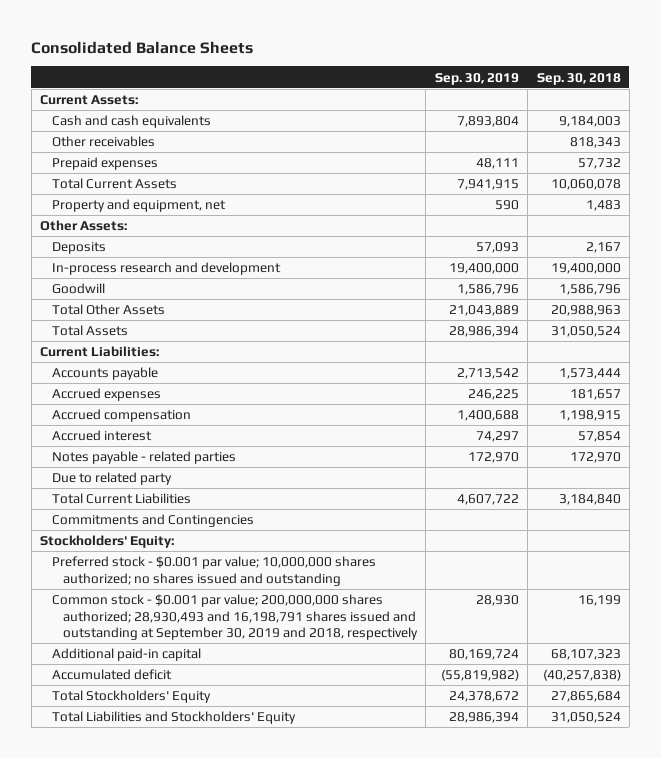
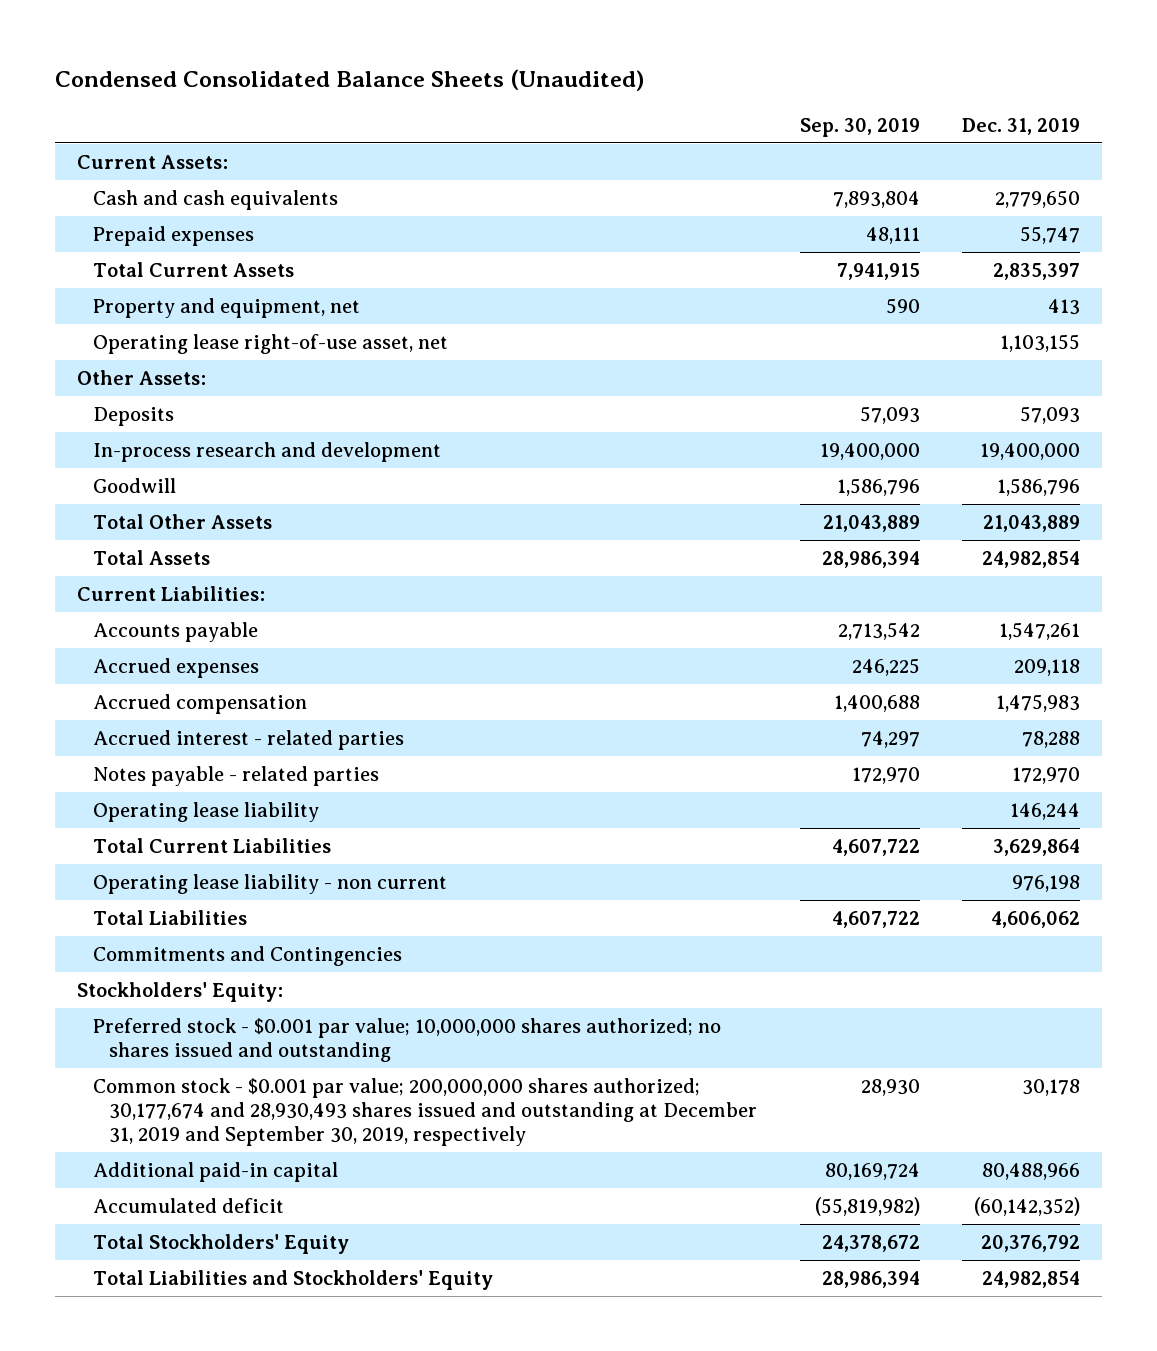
[31,40,254,54] Consolidated Balance Sheets -> [55,68,645,91] Condensed Consolidated Balance Sheets (Unaudited)
[536,72,621,85] Sep. 30, 2018 -> none
none -> [962,117,1081,135] Dec. 31, 2019
[51,136,155,148] Other receivables -> none
none -> [92,333,448,354] Operating lease right-of-use asset, net
[51,430,152,442] Accrued interest -> [92,729,404,750] Accrued interest - related parties
[51,472,172,486] Due to related party -> none
none -> [92,801,319,822] Operating lease liability
none -> [92,873,447,894] Operating lease liability - non current
none -> [92,909,247,925] Total Liabilities
[51,594,418,640] Common stock - $0.001 par value; 200,000,000 shares authorized; 28,930,493 and 16,198,791 shares issued and outstanding at September 30, 2019 and 2018, respectively -> [92,1077,757,1146] Common stock - $0.001 par value; 200,000,000 shares authorized; 30,177,674 and 28,930,493 shares issued and outstanding at December 31, 2019 and September 30, 2019, respectively

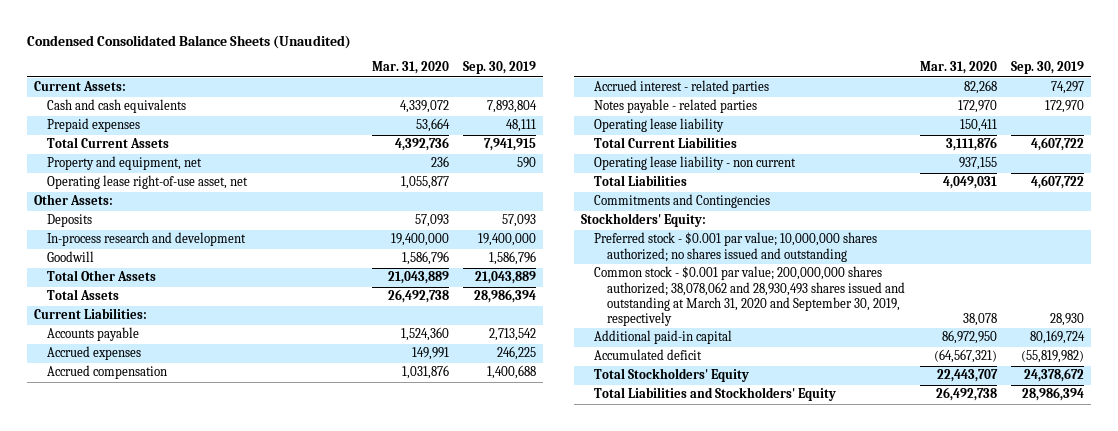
[962,117,1081,135] Dec. 31, 2019 -> none
none -> [371,61,449,75] Mar. 31, 2020
[92,1077,757,1146] Common stock - $0.001 par value; 200,000,000 shares authorized; 30,177,674 and 28,930,493 shares issued and outstanding at December 31, 2019 and September 30, 2019, respectively -> [594,266,906,326] Common stock - $0.001 par value; 200,000,000 shares authorized; 38,078,062 and 28,930,493 shares issued and outstanding at March 31, 2020 and September 30, 2019, respectively

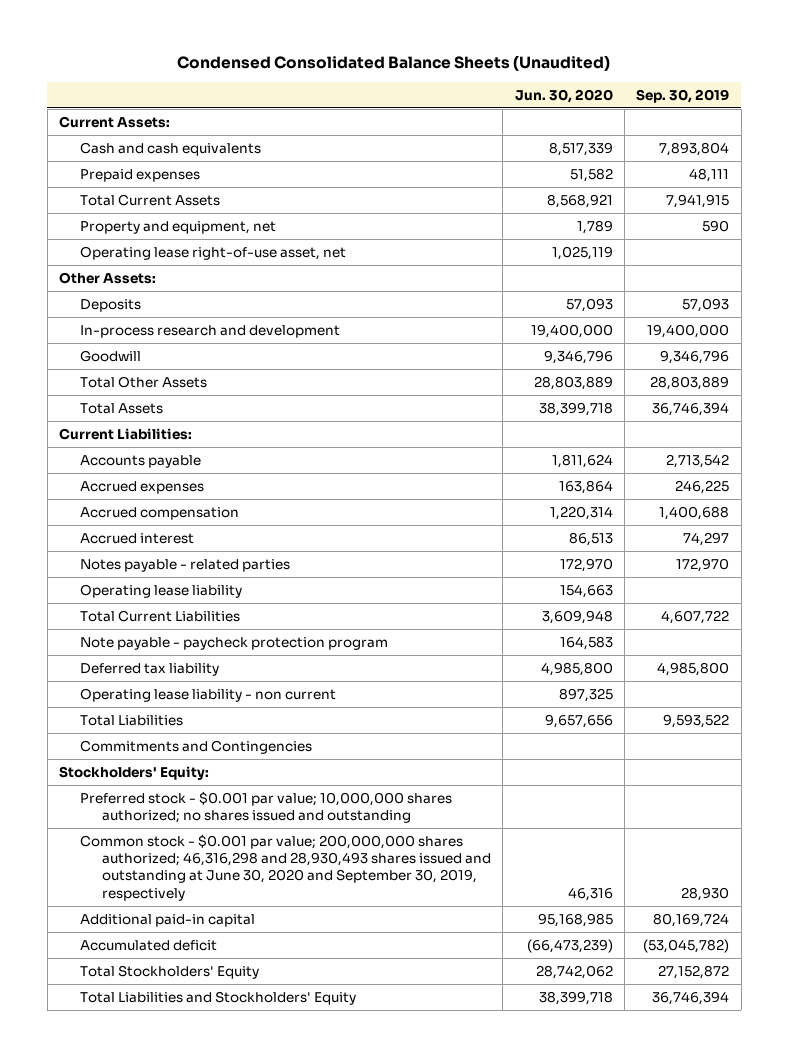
[371,61,449,75] Mar. 31, 2020 -> none
none -> [514,88,613,103] Jun. 30, 2020
[489,251,537,266] 1,586,796 -> [660,349,730,364] 9,346,796
[475,271,537,285] 21,043,889 -> [650,375,730,390] 28,803,889
[474,289,537,304] 28,986,394 -> [652,401,730,416] 36,746,394
[594,80,770,95] Accrued interest - related parties -> [80,532,195,544] Accrued interest
none -> [80,636,389,650] Note payable - paycheck protection program
none -> [80,662,220,676] Deferred tax liability
[1030,175,1084,190] 4,607,722 -> [663,713,730,728] 9,593,522
[594,266,906,326] Common stock - $0.001 par value; 200,000,000 shares authorized; 38,078,062 and 28,930,493 shares issued and outstanding at March 31, 2020 and September 30, 2019, respectively -> [80,833,491,901] Common stock - $0.001 par value; 200,000,000 shares authorized; 46,316,298 and 28,930,493 shares issued and outstanding at June 30, 2020 and September 30, 2019, respectively
[1020,350,1084,364] (55,819,982) -> [643,938,730,953] (53,045,782)
[1023,368,1084,383] 24,378,672 -> [658,964,730,979] 27,152,872
[1021,387,1084,402] 28,986,394 -> [652,990,730,1005] 36,746,394

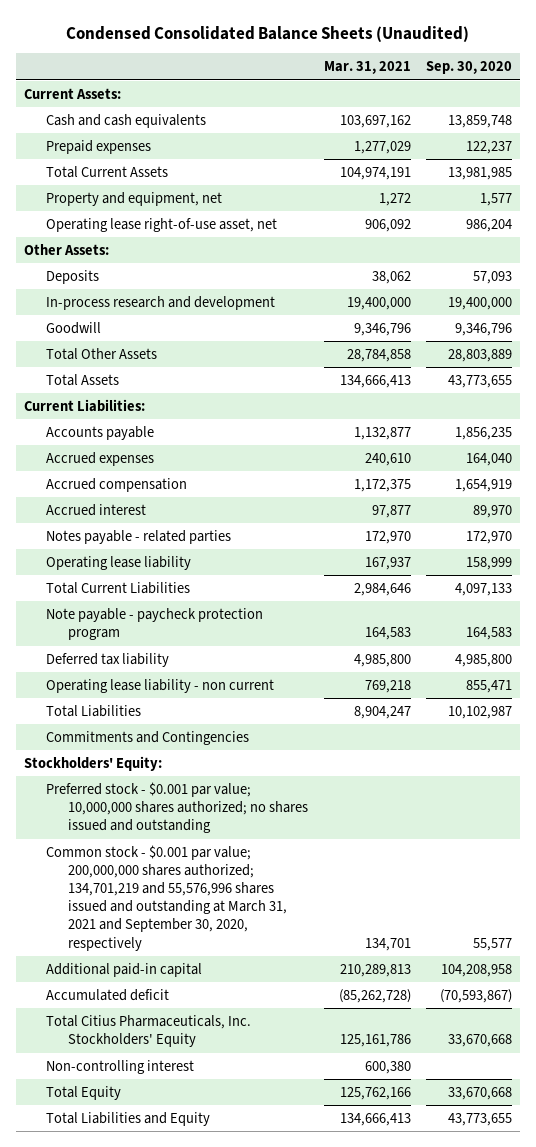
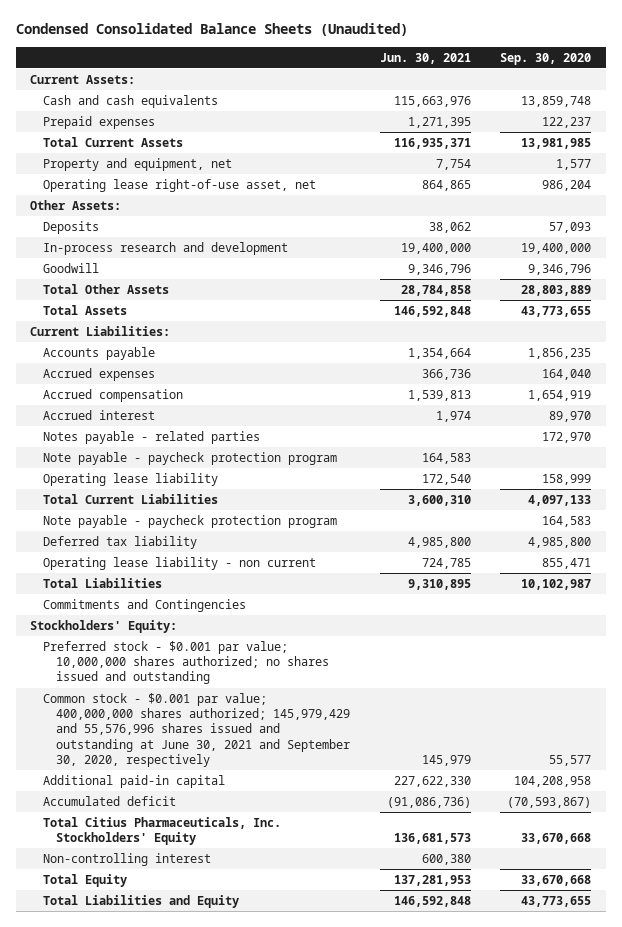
[323,61,411,75] Mar. 31, 2021 -> none
none -> [379,52,471,64] Jun. 30, 2021
none -> [43,452,338,466] Note payable - paycheck protection program
[46,845,288,951] Common stock - $0.001 par value; 200,000,000 shares authorized; 134,701,219 and 55,576,996 shares issued and outstanding at March 31, 2021 and September 30, 2020, respectively -> [43,693,351,767] Common stock - $0.001 par value; 400,000,000 shares authorized; 145,979,429 and 55,576,996 shares issued and outstanding at June 30, 2021 and September 30, 2020, respectively

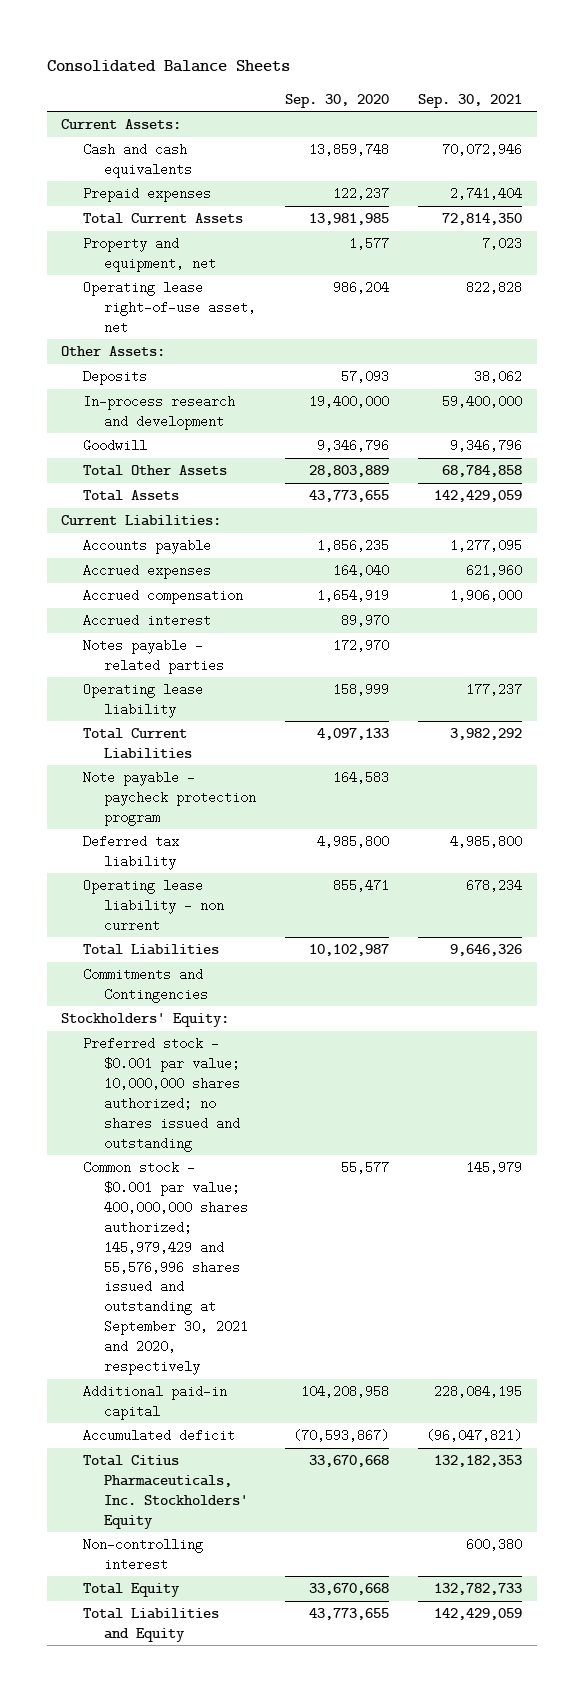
[15,23,408,37] Condensed Consolidated Balance Sheets (Unaudited) -> [46,60,290,73] Consolidated Balance Sheets
[379,52,471,64] Jun. 30, 2021 -> none
none -> [418,93,523,108] Sep. 30, 2021
[43,452,338,466] Note payable - paycheck protection program -> none
[43,693,351,767] Common stock - $0.001 par value; 400,000,000 shares authorized; 145,979,429 and 55,576,996 shares issued and outstanding at June 30, 2021 and September 30, 2020, respectively -> [82,1161,249,1376] Common stock - $0.001 par value; 400,000,000 shares authorized; 145,979,429 and 55,576,996 shares issued and outstanding at September 30, 2021 and 2020, respectively

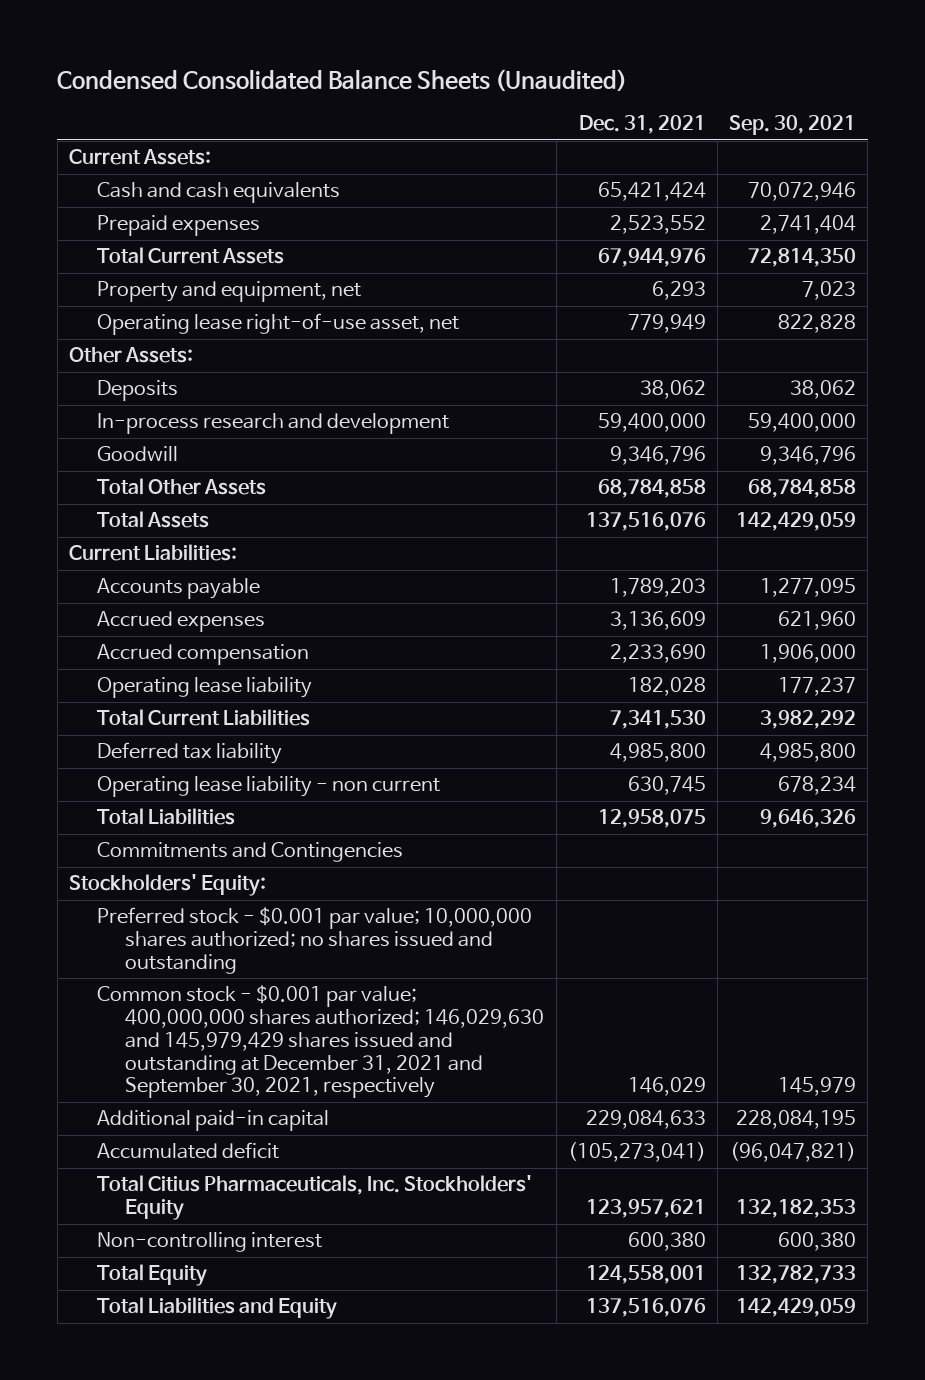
[46,60,290,73] Consolidated Balance Sheets -> [57,68,628,92] Condensed Consolidated Balance Sheets (Unaudited)
[285,93,390,108] Sep. 30, 2020 -> none
none -> [578,115,706,135] Dec. 31, 2021
[82,614,211,628] Accrued interest -> none
[82,639,225,674] Notes payable - related parties -> none
[82,771,257,826] Note payable - paycheck protection program -> none
[82,1161,249,1376] Common stock - $0.001 par value; 400,000,000 shares authorized; 145,979,429 and 55,576,996 shares issued and outstanding at September 30, 2021 and 2020, respectively -> [97,985,545,1099] Common stock - $0.001 par value; 400,000,000 shares authorized; 146,029,630 and 145,979,429 shares issued and outstanding at December 31, 2021 and September 30, 2021, respectively

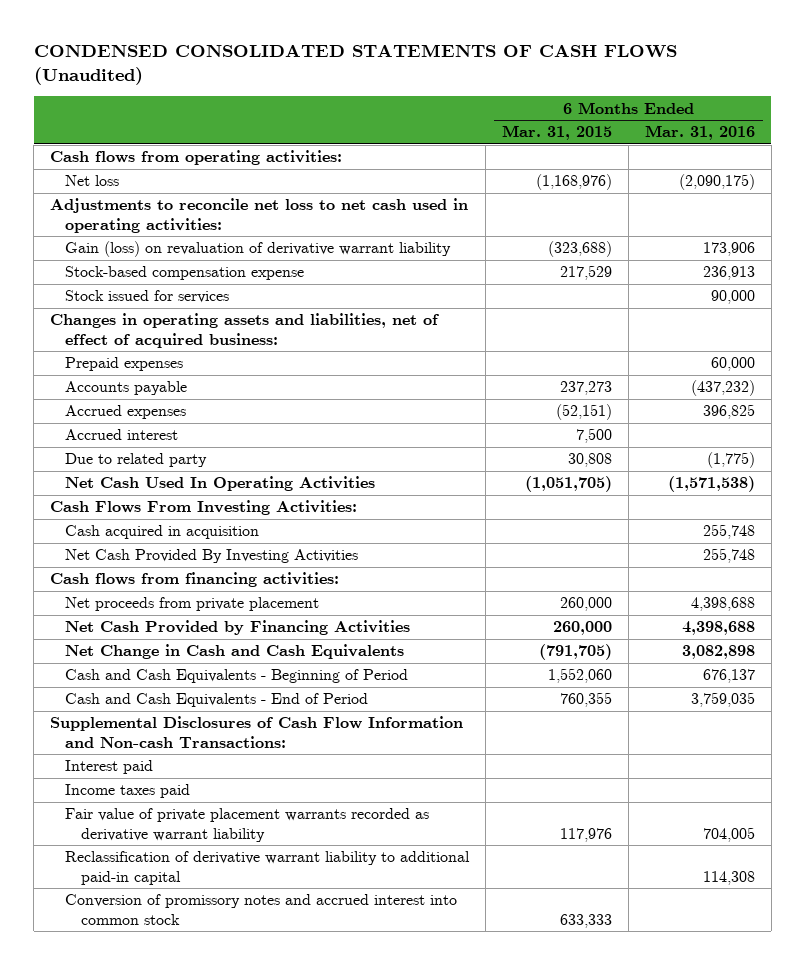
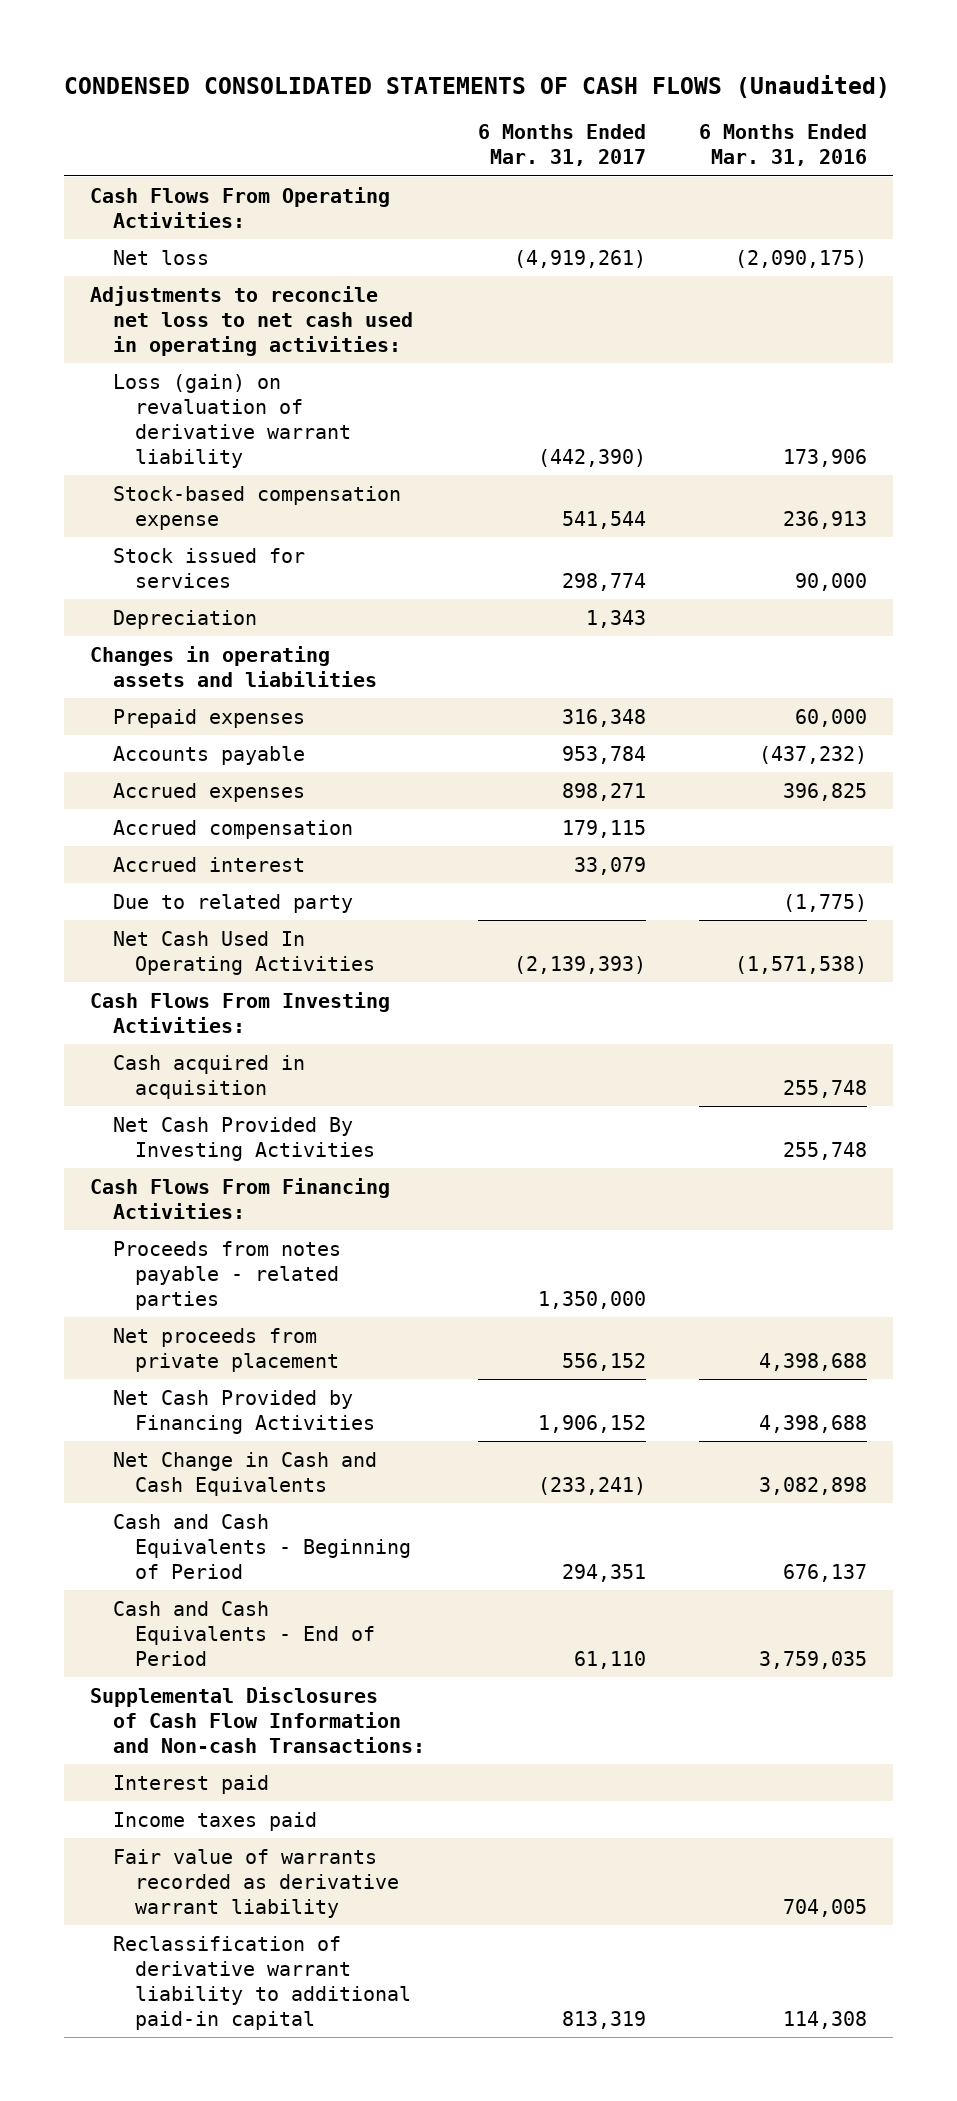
[502,125,613,141] Mar. 31, 2015 -> none
none -> [477,124,646,167] 6 Months Ended Mar. 31, 2017
[50,150,343,166] Cash flows from operating activities: -> [90,186,391,228] Cash Flows From Operating Activities:
[65,241,452,258] Gain (loss) on revaluation of derivative warrant liability -> [112,373,352,468] Loss (gain) on revaluation of derivative warrant liability
none -> [112,609,257,629] Depreciation
[50,313,440,348] Changes in operating assets and liabilities, net of effect of acquired business: -> [90,645,377,687] Changes in operating assets and liabilities
none -> [112,819,353,839] Accrued compensation
[50,572,340,588] Cash flows from financing activities: -> [90,1177,391,1219] Cash Flows From Financing Activities:
none -> [112,1240,341,1310] Proceeds from notes payable - related parties
[65,808,430,842] Fair value of private placement warrants recorded as derivative warrant liability -> [112,1848,400,1918] Fair value of warrants recorded as derivative warrant liability
[65,894,458,925] Conversion of promissory notes and accrued interest into common stock -> none

